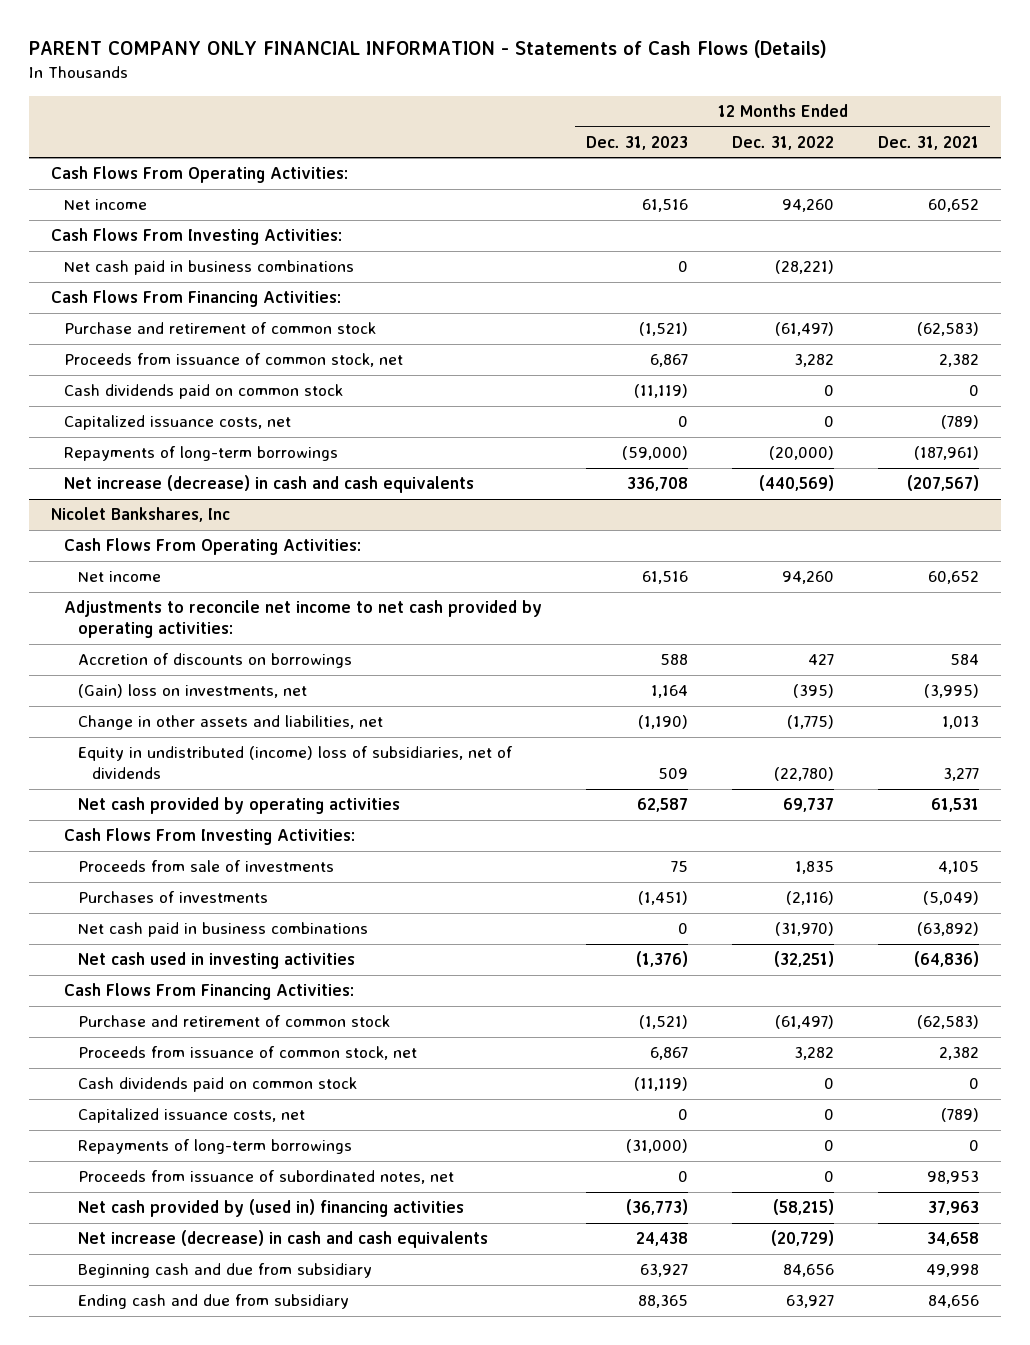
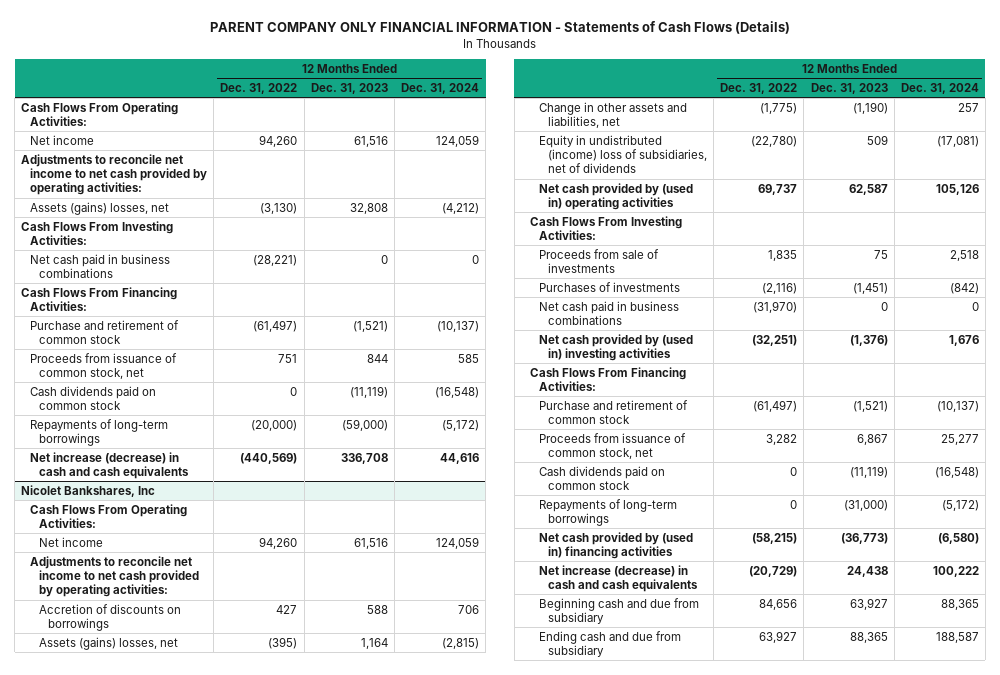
[877,135,979,150] Dec. 31, 2021 -> none
none -> [401,82,480,94] Dec. 31, 2024
none -> [21,153,208,196] Adjustments to reconcile net income to net cash provided by operating activities:
none -> [30,201,170,215] Assets (gains) losses, net
[650,354,689,368] 6,867 -> [366,353,388,363] 844
[794,354,835,368] 3,282 -> [278,353,298,363] 751
[64,415,292,431] Capitalized issuance costs, net -> none
[78,684,308,699] (Gain) loss on investments, net -> [39,636,179,650] Assets (gains) losses, net
[78,797,401,815] Net cash provided by operating activities -> [538,182,693,210] Net cash provided by (used in) operating activities
[78,952,356,970] Net cash used in investing activities -> [538,333,693,361] Net cash provided by (used in) investing activities
[78,1108,306,1124] Capitalized issuance costs, net -> none
[78,1170,455,1185] Proceeds from issuance of subordinated notes, net -> none

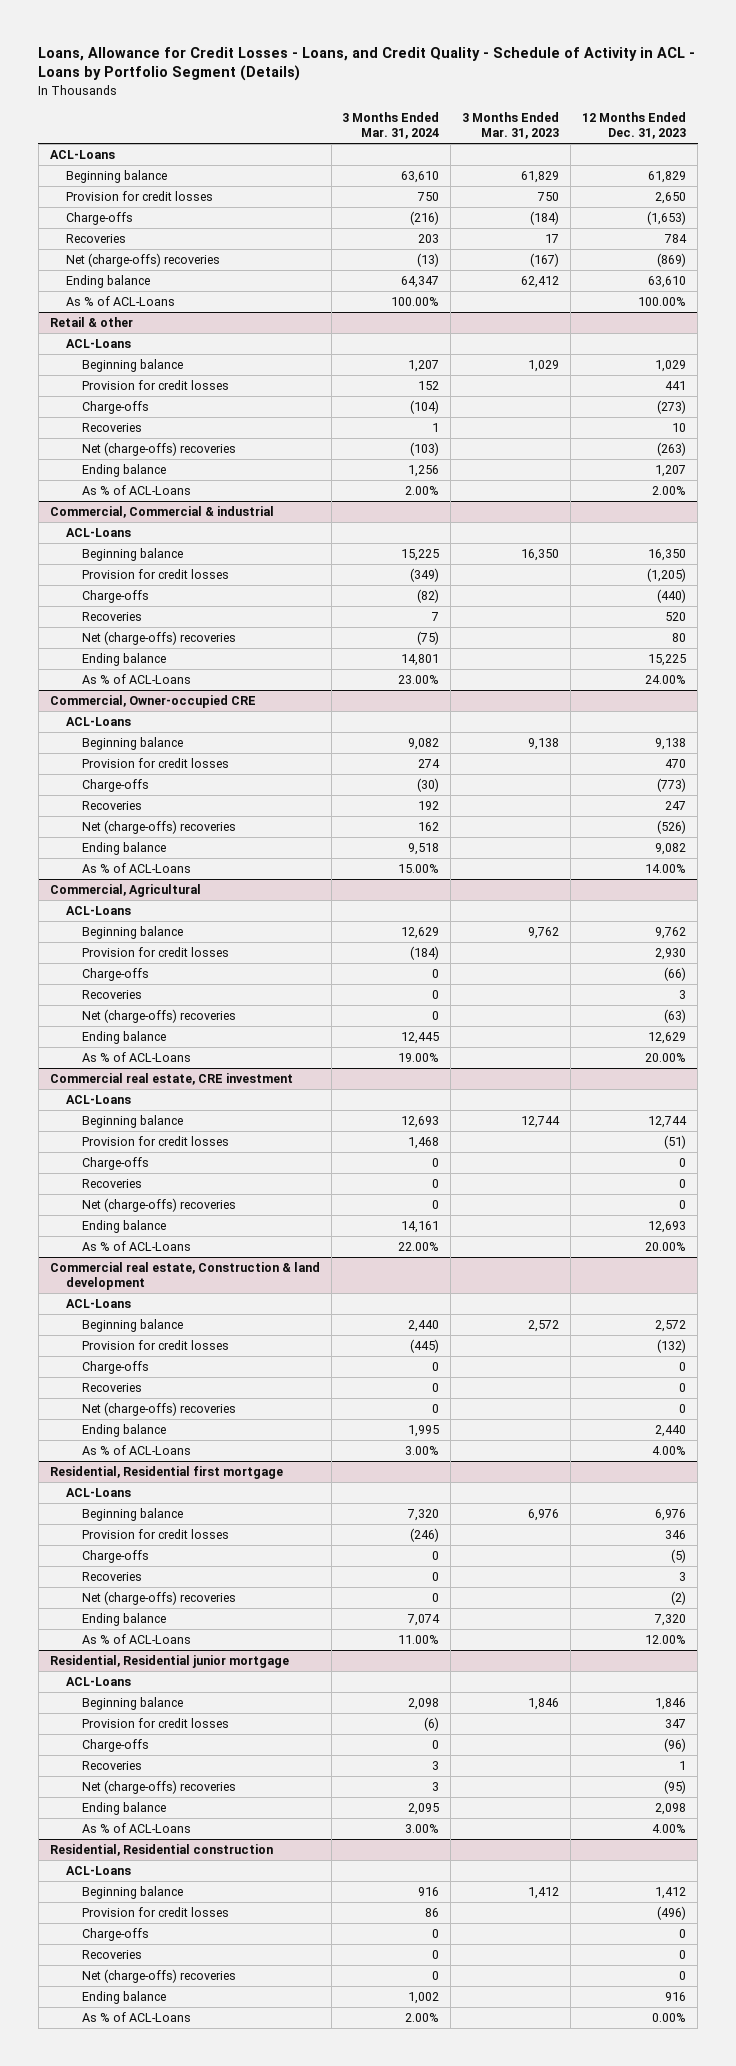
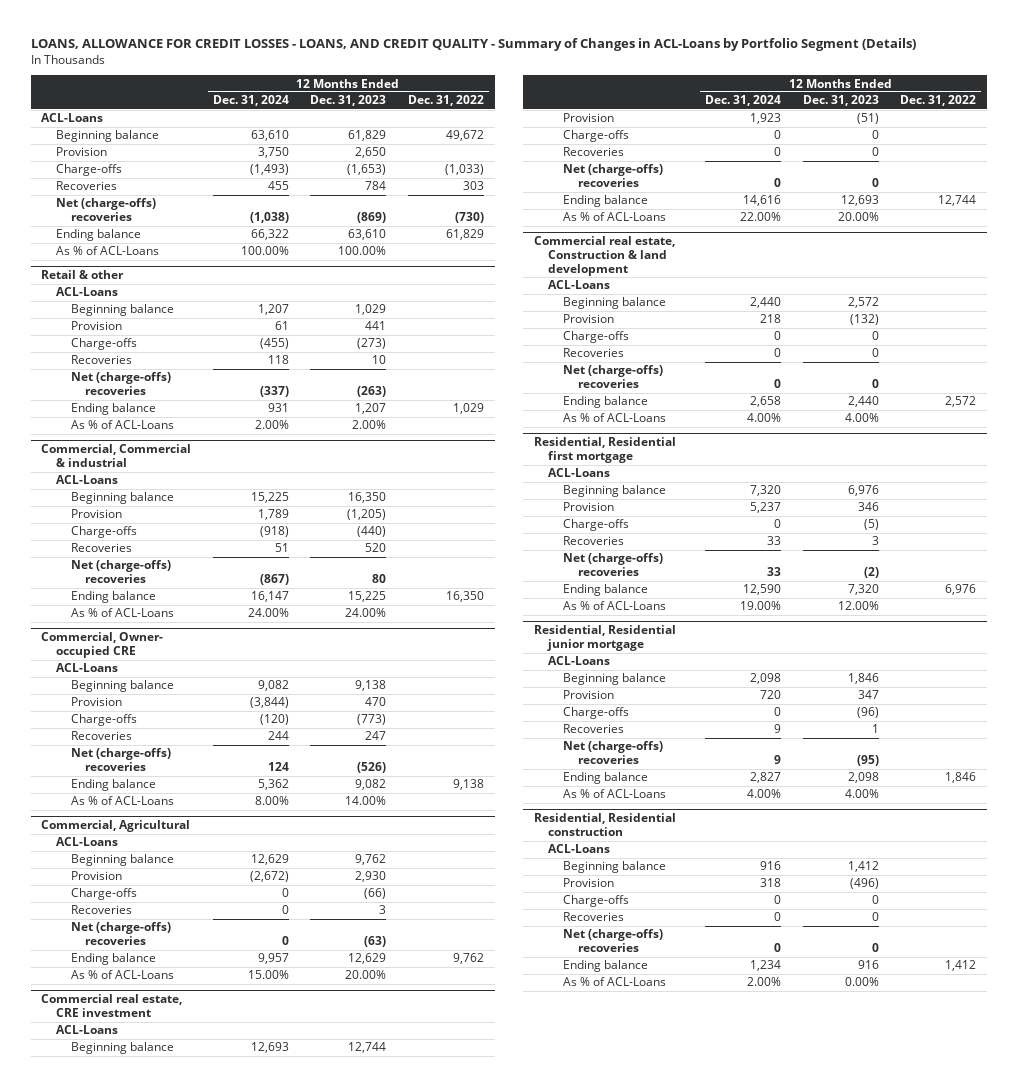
[38,46,696,82] Loans, Allowance for Credit Losses - Loans, and Credit Quality - Schedule of Activity in ACL - Loans by Portfolio Segment (Details) -> [30,38,916,52] LOANS, ALLOWANCE FOR CREDIT LOSSES - LOANS, AND CREDIT QUALITY - Summary of Changes in ACL-Loans by Portfolio Segment (Details)
[342,112,440,140] 3 Months Ended Mar. 31, 2024 -> none
[462,112,560,140] 3 Months Ended Mar. 31, 2023 -> none
none -> [212,95,289,107] Dec. 31, 2024
none -> [407,95,484,107] Dec. 31, 2022
[65,190,213,201] Provision for credit losses -> [56,147,108,157] Provision
[81,379,229,390] Provision for credit losses -> [70,321,122,331] Provision
[81,568,229,579] Provision for credit losses -> [70,509,122,519] Provision
[49,694,256,708] Commercial, Owner-occupied CRE -> [41,632,164,659] Commercial, Owner- occupied CRE
[81,757,229,768] Provision for credit losses -> [70,697,122,707] Provision
[81,946,229,957] Provision for credit losses -> [70,871,122,881] Provision
[81,1135,229,1146] Provision for credit losses -> [562,113,614,123] Provision
[81,1339,229,1350] Provision for credit losses -> [562,314,614,324] Provision
[81,1528,229,1539] Provision for credit losses -> [562,502,614,512] Provision
[81,1717,229,1728] Provision for credit losses -> [562,690,614,700] Provision
[81,1906,229,1917] Provision for credit losses -> [562,878,614,888] Provision

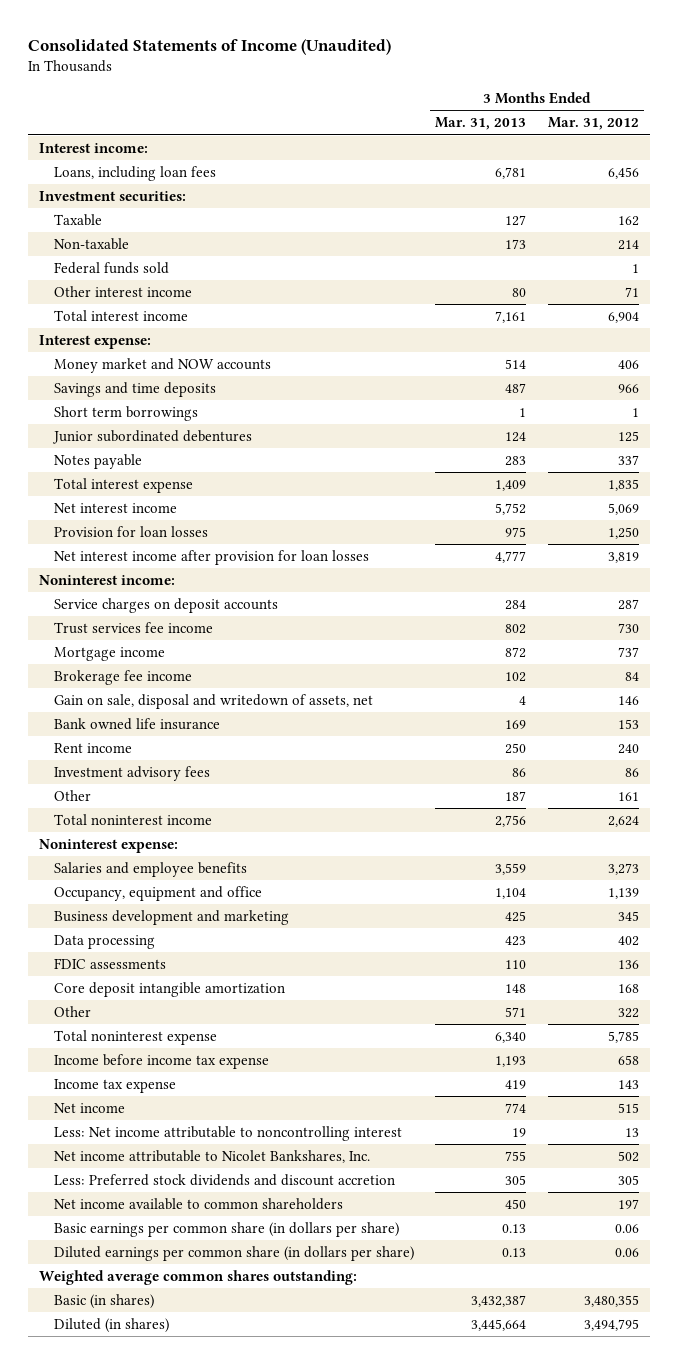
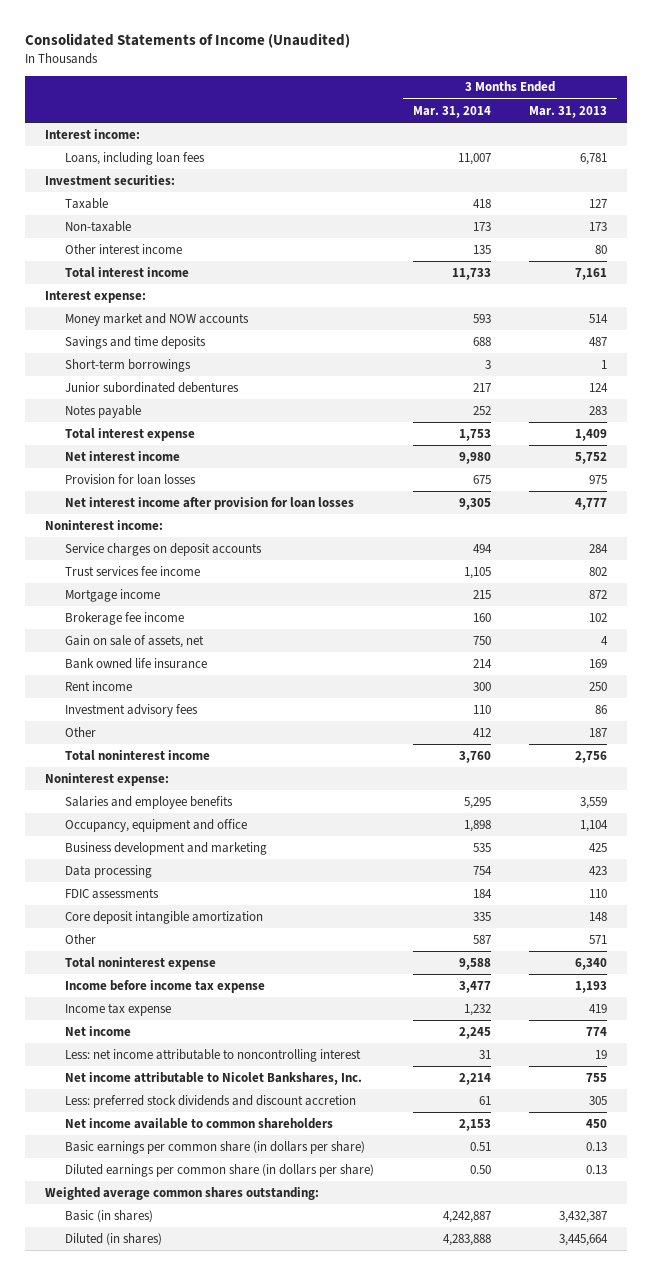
[547,117,639,131] Mar. 31, 2012 -> none
none -> [412,105,491,118] Mar. 31, 2014
[53,261,169,274] Federal funds sold -> none
[53,405,198,421] Short term borrowings -> [65,358,192,372] Short-term borrowings
[53,693,373,709] Gain on sale, disposal and writedown of assets, net -> [65,634,205,648] Gain on sale of assets, net
[53,1125,402,1141] Less: Net income attributable to noncontrolling interest -> [65,1048,362,1062] Less: net income attributable to noncontrolling interest
[53,1173,395,1186] Less: Preferred stock dividends and discount accretion -> [65,1094,357,1108] Less: preferred stock dividends and discount accretion

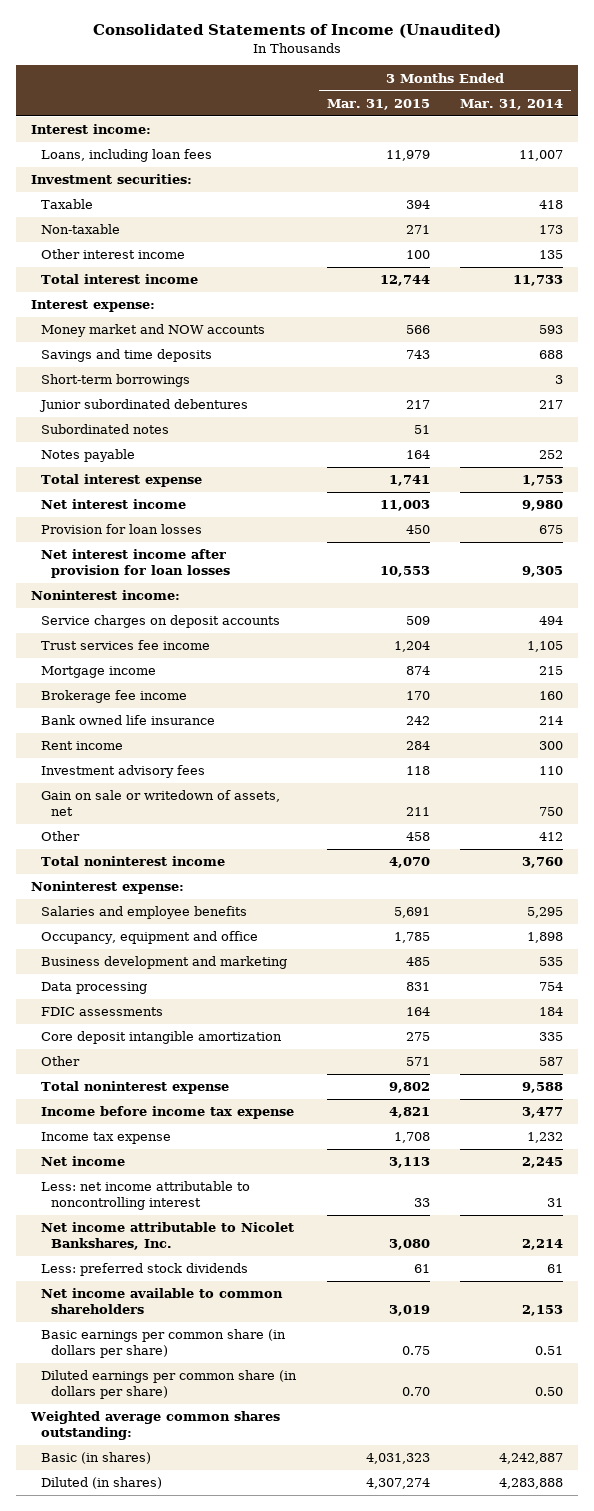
[529,105,608,118] Mar. 31, 2013 -> none
none -> [326,98,430,110] Mar. 31, 2015
none -> [40,424,169,435] Subordinated notes
[65,634,205,648] Gain on sale of assets, net -> none
none -> [40,790,280,817] Gain on sale or writedown of assets, net
[65,1094,357,1108] Less: preferred stock dividends and discount accretion -> [40,1263,248,1277] Less: preferred stock dividends

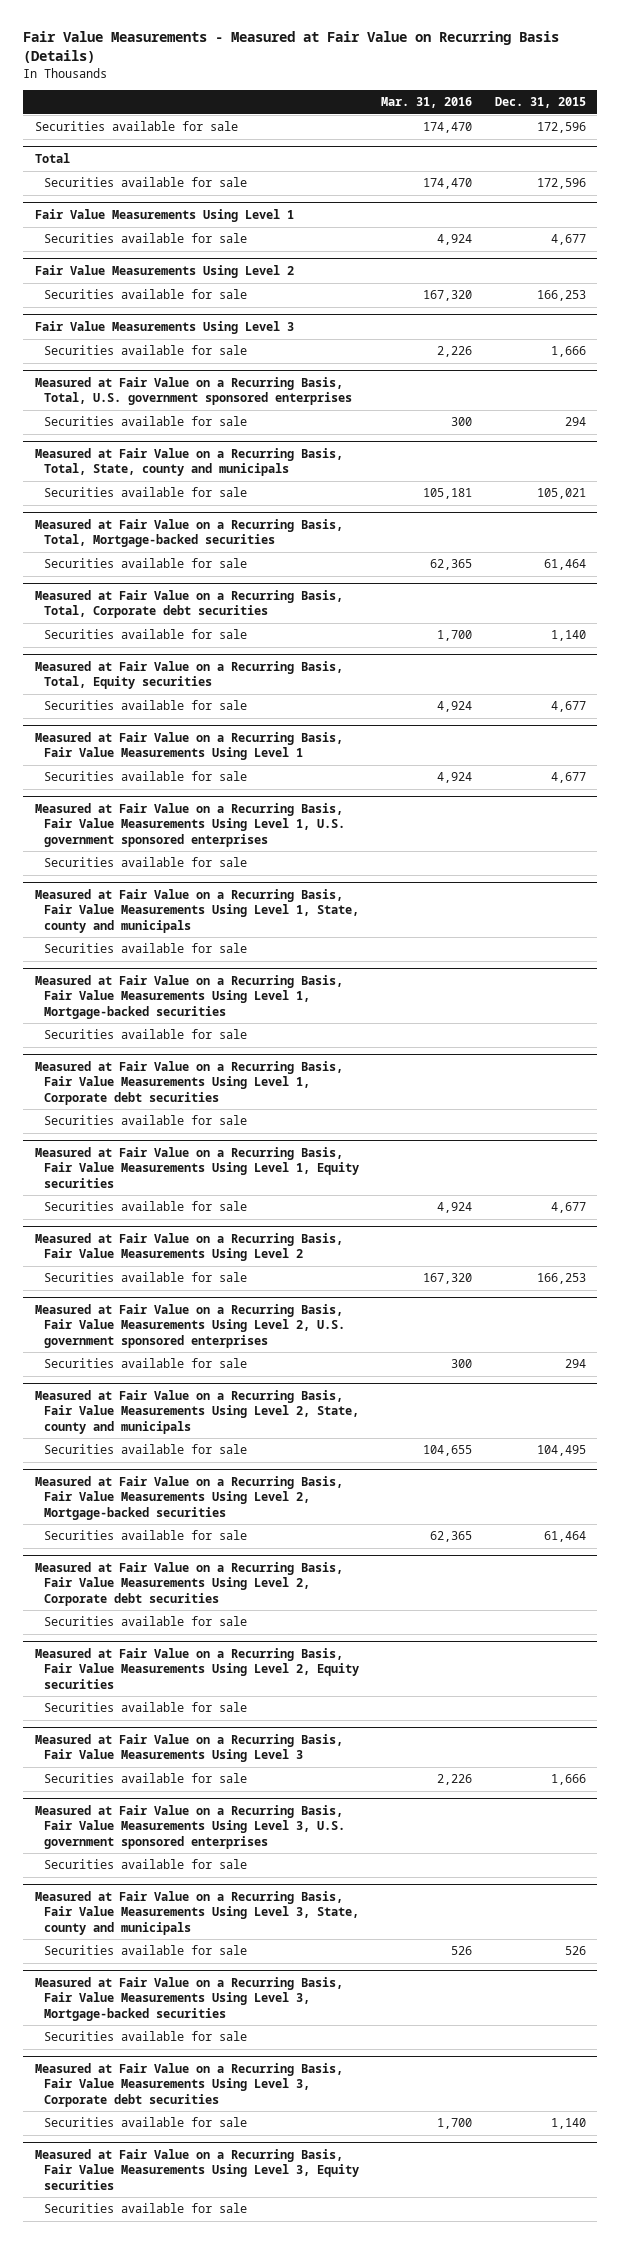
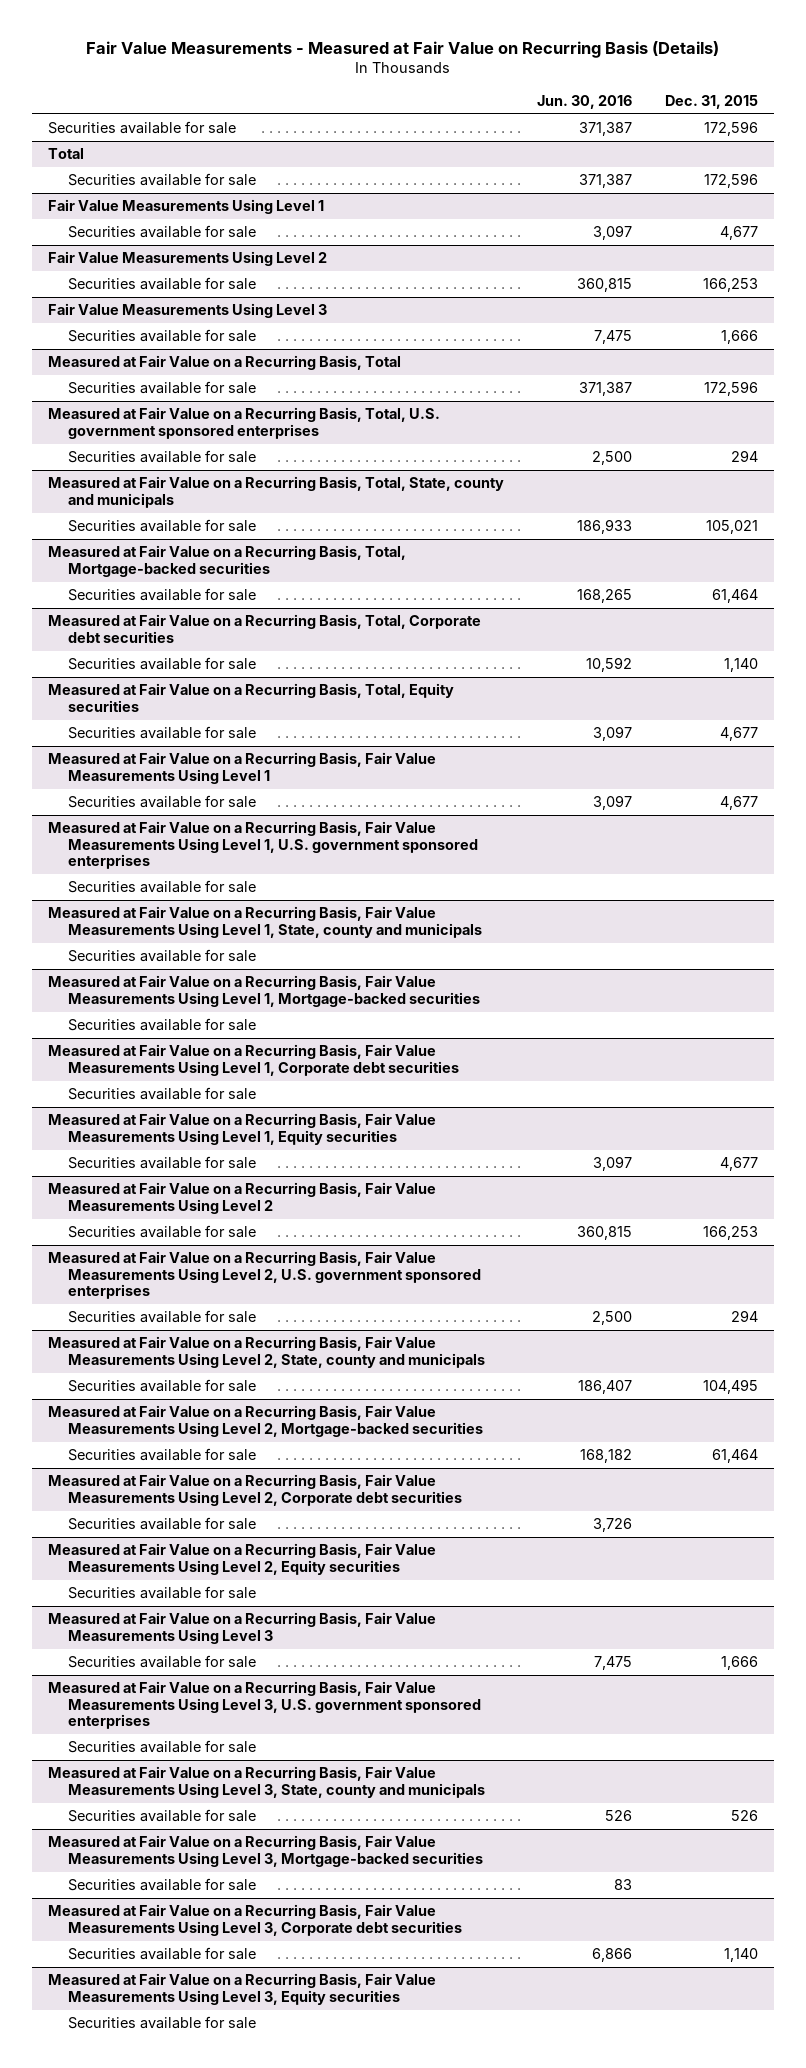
[381,97,473,109] Mar. 31, 2016 -> none
none -> [536,94,632,109] Jun. 30, 2016
none -> [48,355,402,371] Measured at Fair Value on a Recurring Basis, Total
none -> [67,381,256,395] Securities available for sale

